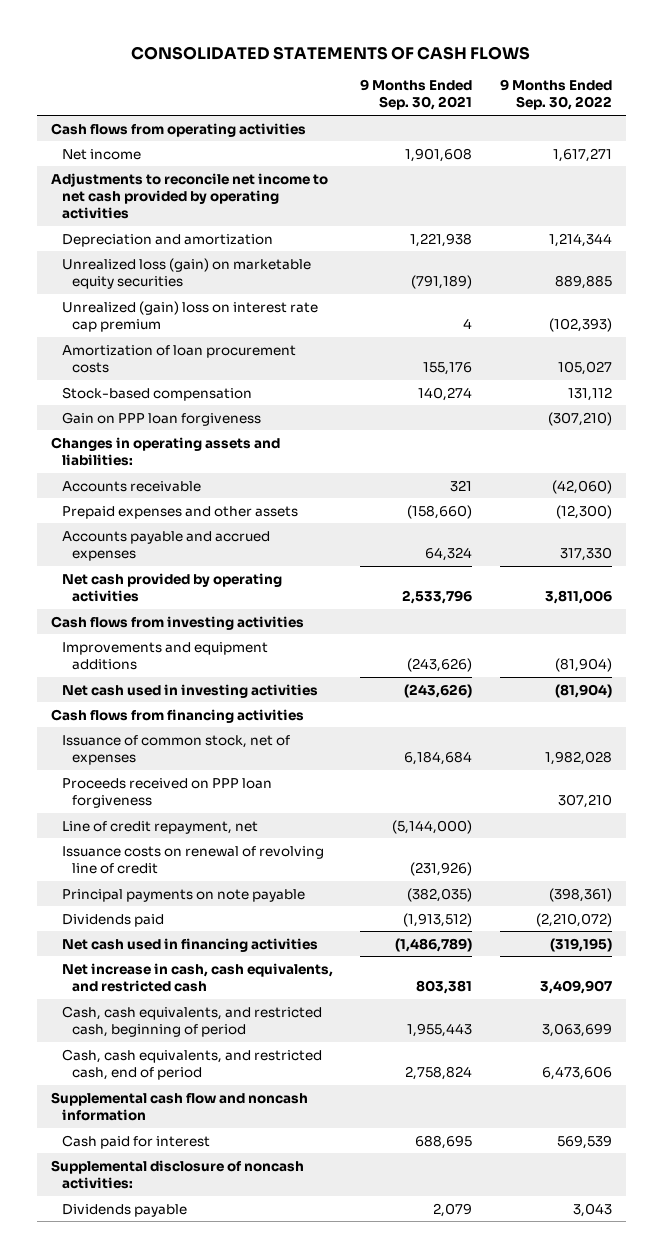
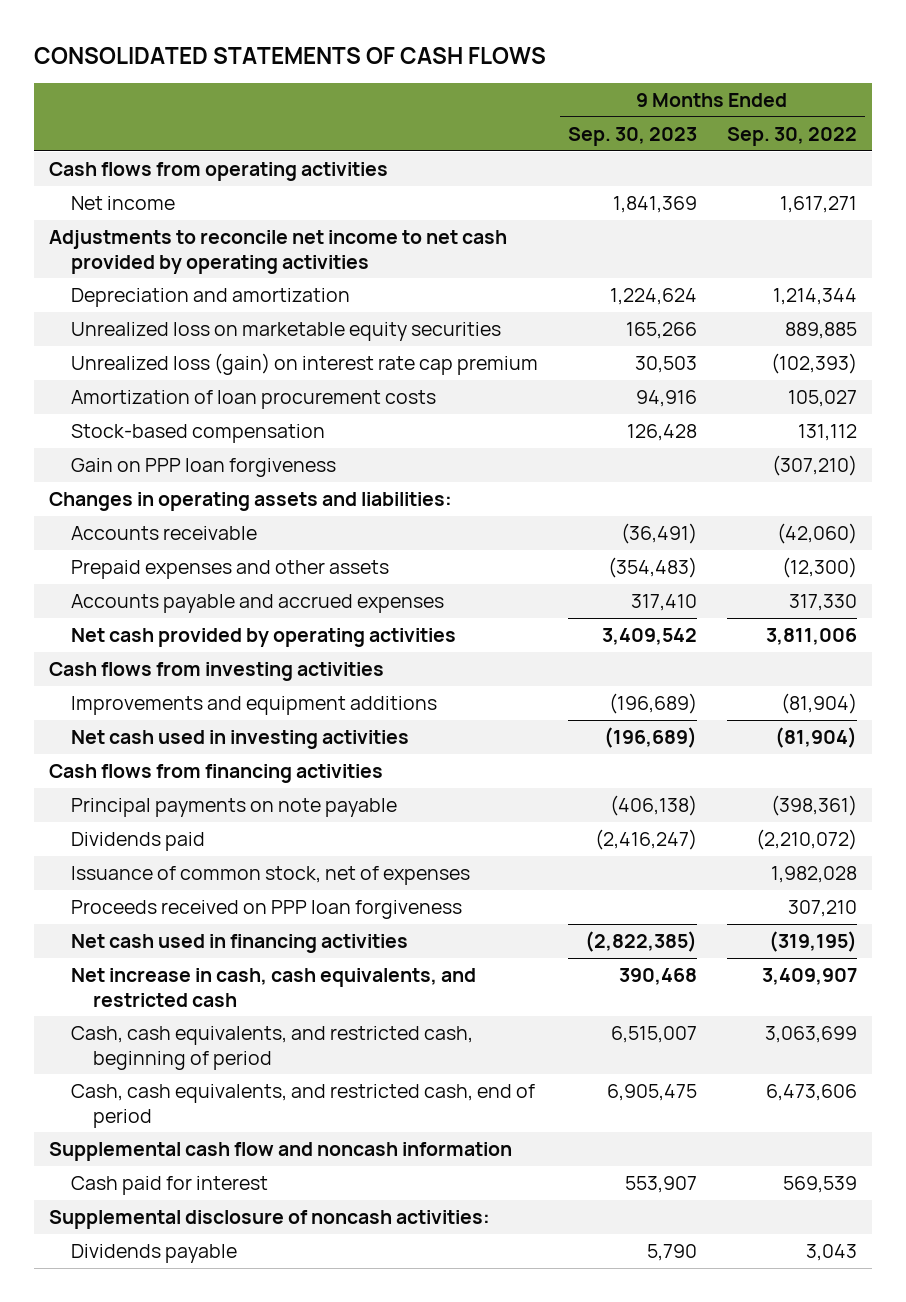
[360,79,473,111] 9 Months Ended Sep. 30, 2021 -> none
none -> [567,126,697,146] Sep. 30, 2023
[61,257,311,290] Unrealized loss (gain) on marketable equity securities -> [70,321,501,341] Unrealized loss on marketable equity securities
[61,300,318,333] Unrealized (gain) loss on interest rate cap premium -> [70,352,538,375] Unrealized loss (gain) on interest rate cap premium
[61,820,258,834] Line of credit repayment, net -> none
[61,845,324,875] Issuance costs on renewal of revolving line of credit -> none
[61,734,290,766] Issuance of common stock, net of expenses -> [70,865,470,885] Issuance of common stock, net of expenses
[61,777,272,809] Proceeds received on PPP loan forgiveness -> [70,899,462,919] Proceeds received on PPP loan forgiveness

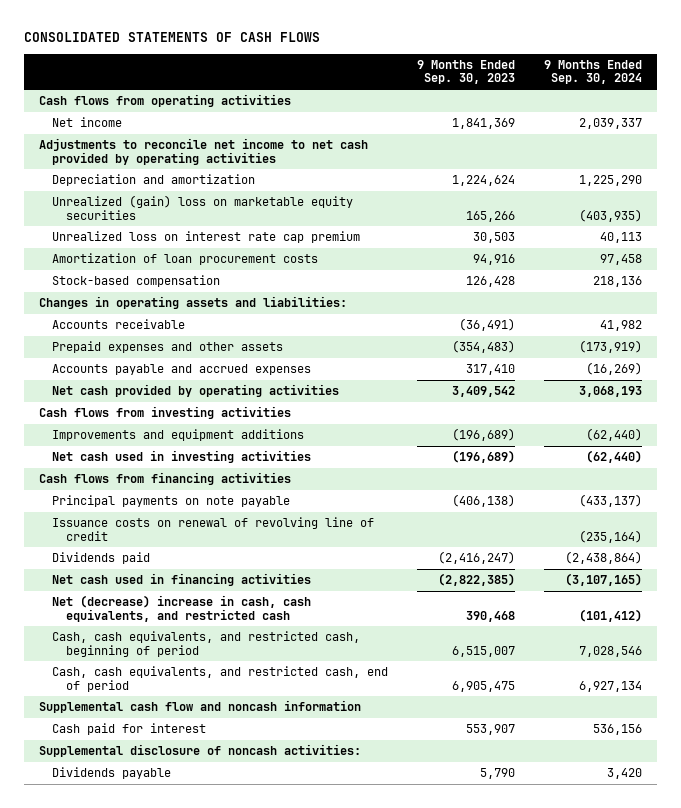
[727,126,858,146] Sep. 30, 2022 -> none
none -> [544,59,643,85] 9 Months Ended Sep. 30, 2024
[70,321,501,341] Unrealized loss on marketable equity securities -> [52,195,354,220] Unrealized (gain) loss on marketable equity securities
[70,352,538,375] Unrealized loss (gain) on interest rate cap premium -> [52,231,361,244] Unrealized loss on interest rate cap premium
[70,457,336,477] Gain on PPP loan forgiveness -> none
none -> [52,517,375,541] Issuance costs on renewal of revolving line of credit
[70,865,470,885] Issuance of common stock, net of expenses -> none
[70,899,462,919] Proceeds received on PPP loan forgiveness -> none
[70,967,476,1007] Net increase in cash, cash equivalents, and restricted cash -> [52,595,312,622] Net (decrease) increase in cash, cash equivalents, and restricted cash

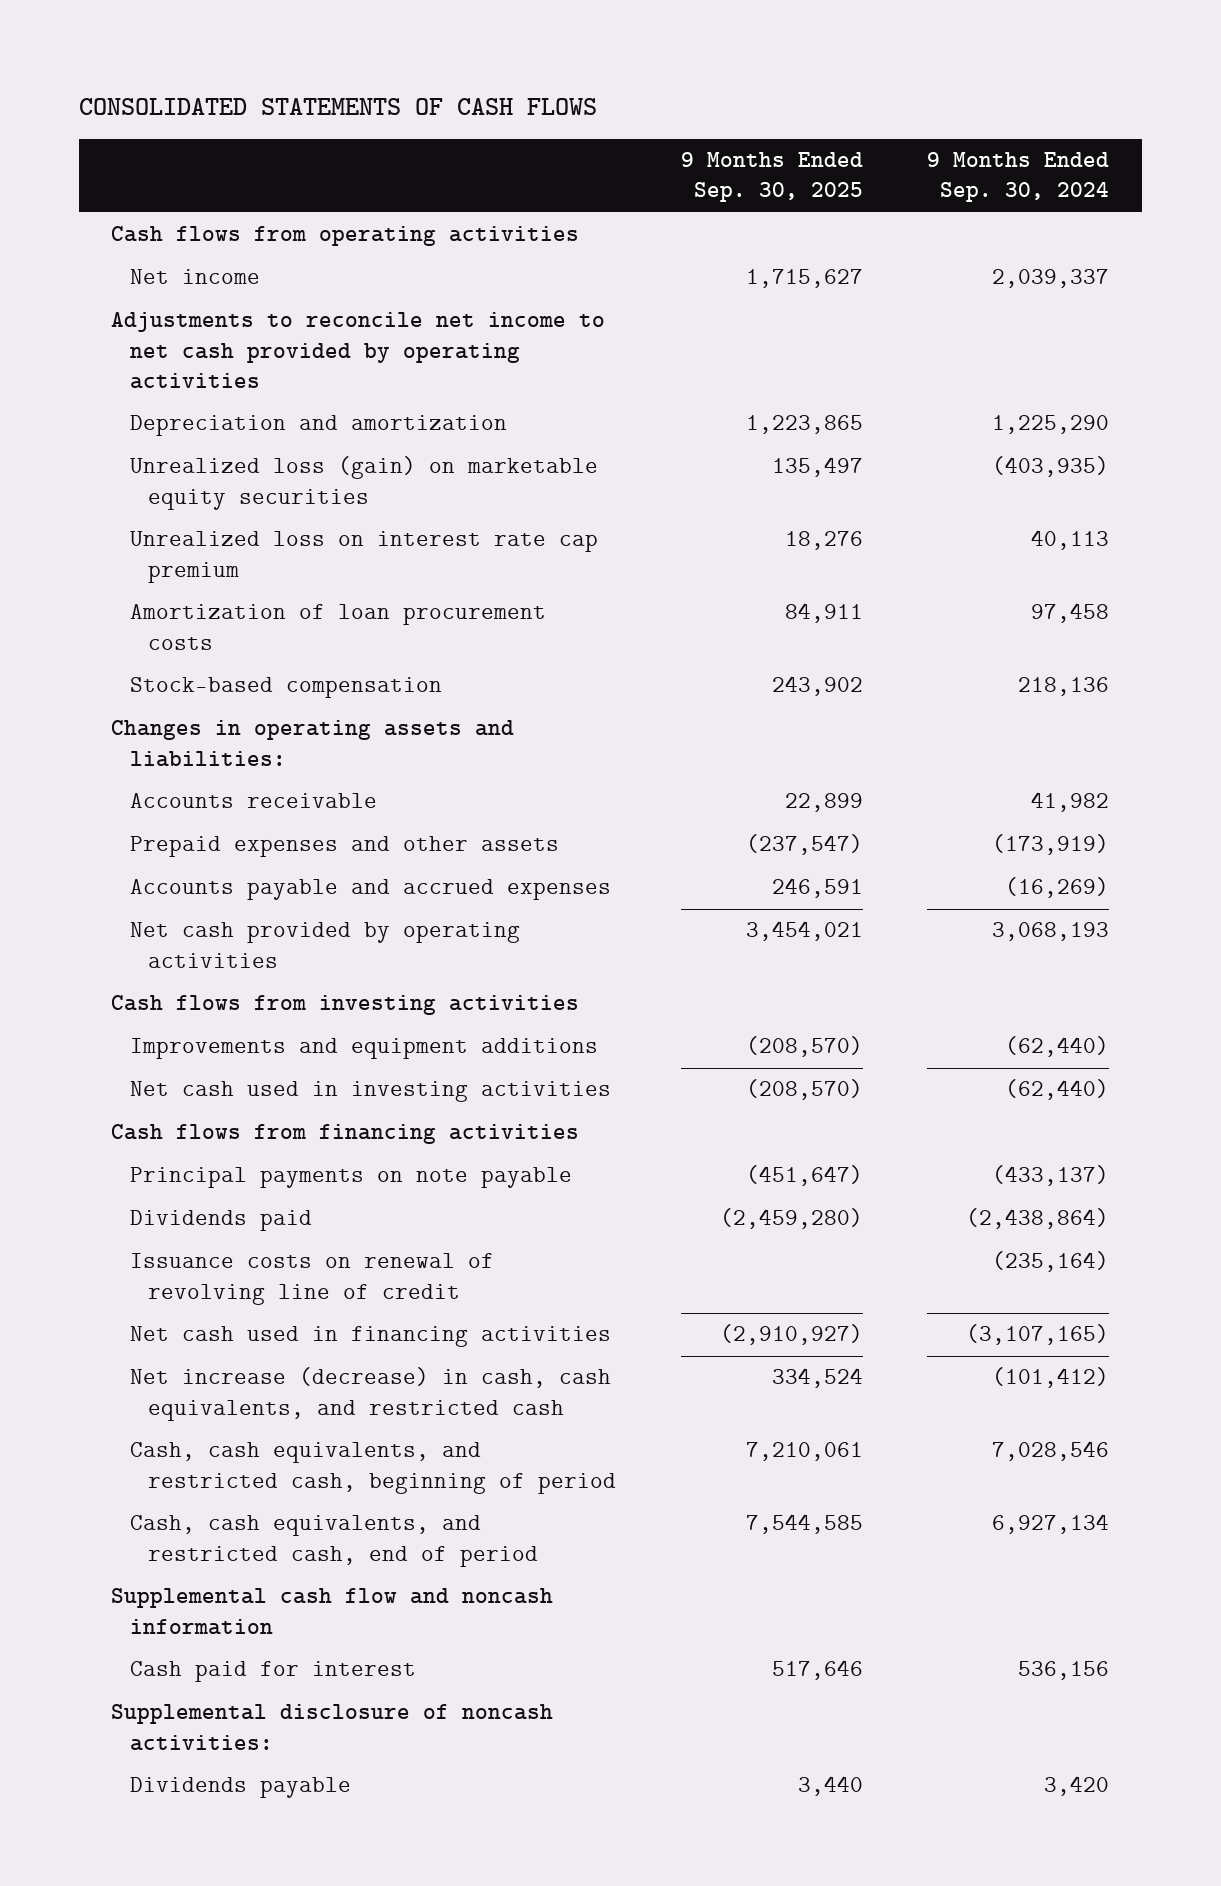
[417,59,516,85] 9 Months Ended Sep. 30, 2023 -> none
none -> [680,152,863,203] 9 Months Ended Sep. 30, 2025
[52,195,354,220] Unrealized (gain) loss on marketable equity securities -> [129,456,598,510] Unrealized loss (gain) on marketable equity securities
[52,517,375,541] Issuance costs on renewal of revolving line of credit -> [129,1253,494,1305] Issuance costs on renewal of revolving line of credit
[52,595,312,622] Net (decrease) increase in cash, cash equivalents, and restricted cash -> [129,1367,611,1421] Net increase (decrease) in cash, cash equivalents, and restricted cash

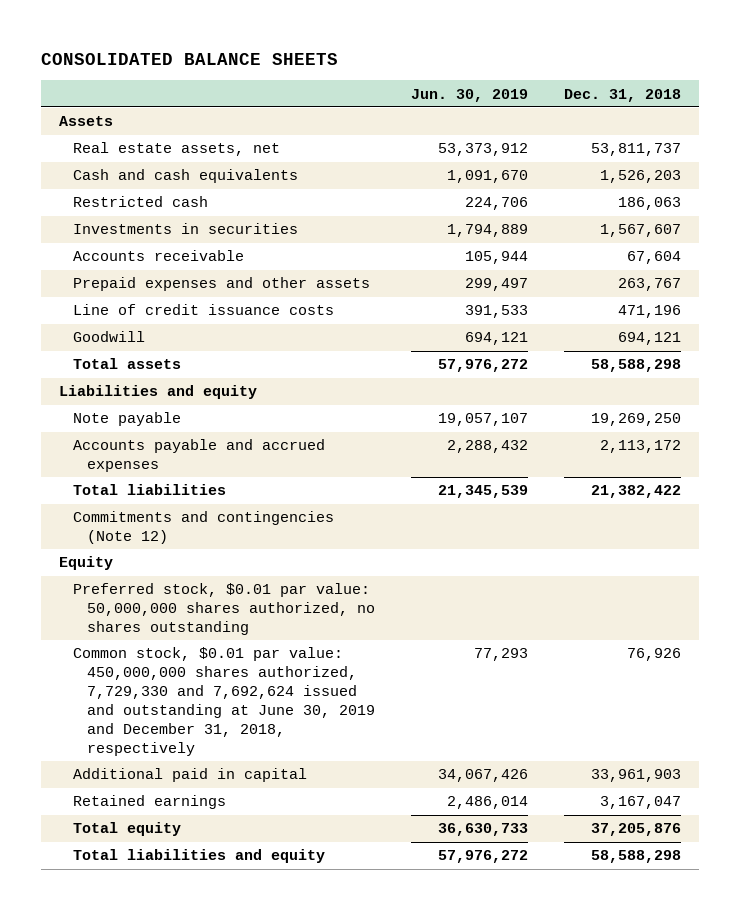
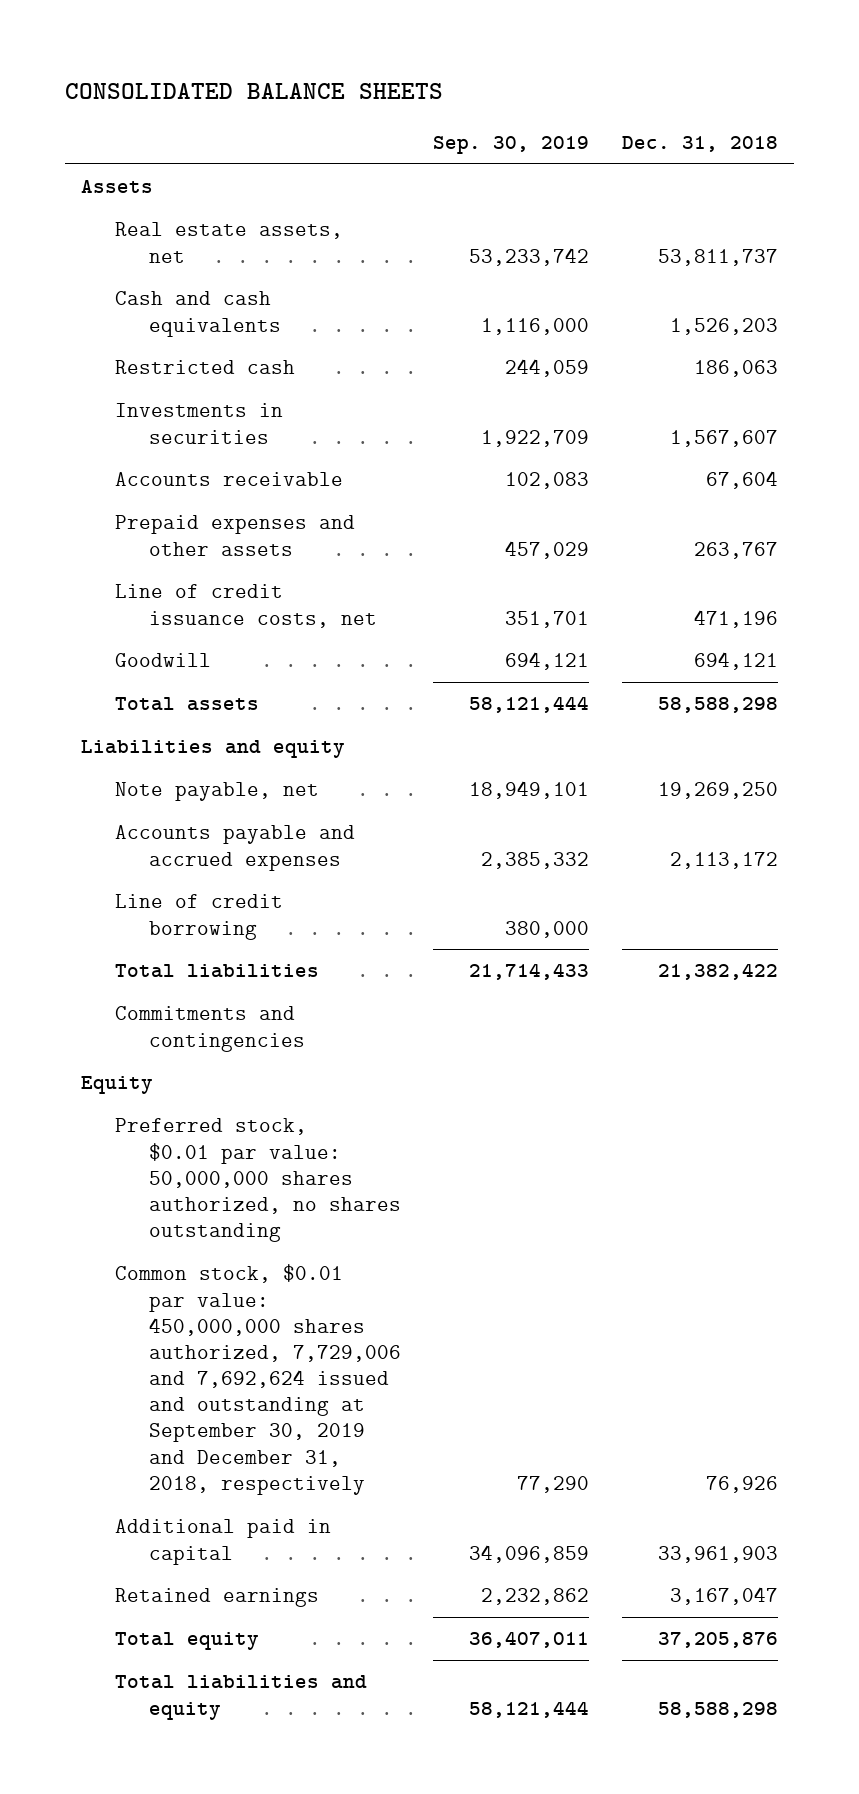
[411,88,529,102] Jun. 30, 2019 -> none
none -> [433,135,590,154] Sep. 30, 2019
[73,304,335,316] Line of credit issuance costs -> [114,584,377,628] Line of credit issuance costs, net
[73,412,182,427] Note payable -> [114,782,319,802] Note payable, net
none -> [114,894,283,940] Line of credit borrowing
[73,511,335,545] Commitments and contingencies (Note 12) -> [114,1006,305,1052] Commitments and contingencies
[73,647,376,756] Common stock, $0.01 par value: 450,000,000 shares authorized, 7,729,330 and 7,692,624 issued and outstanding at June 30, 2019 and December 31, 2018, respectively -> [114,1264,401,1495] Common stock, $0.01 par value: 450,000,000 shares authorized, 7,729,006 and 7,692,624 issued and outstanding at September 30, 2019 and December 31, 2018, respectively

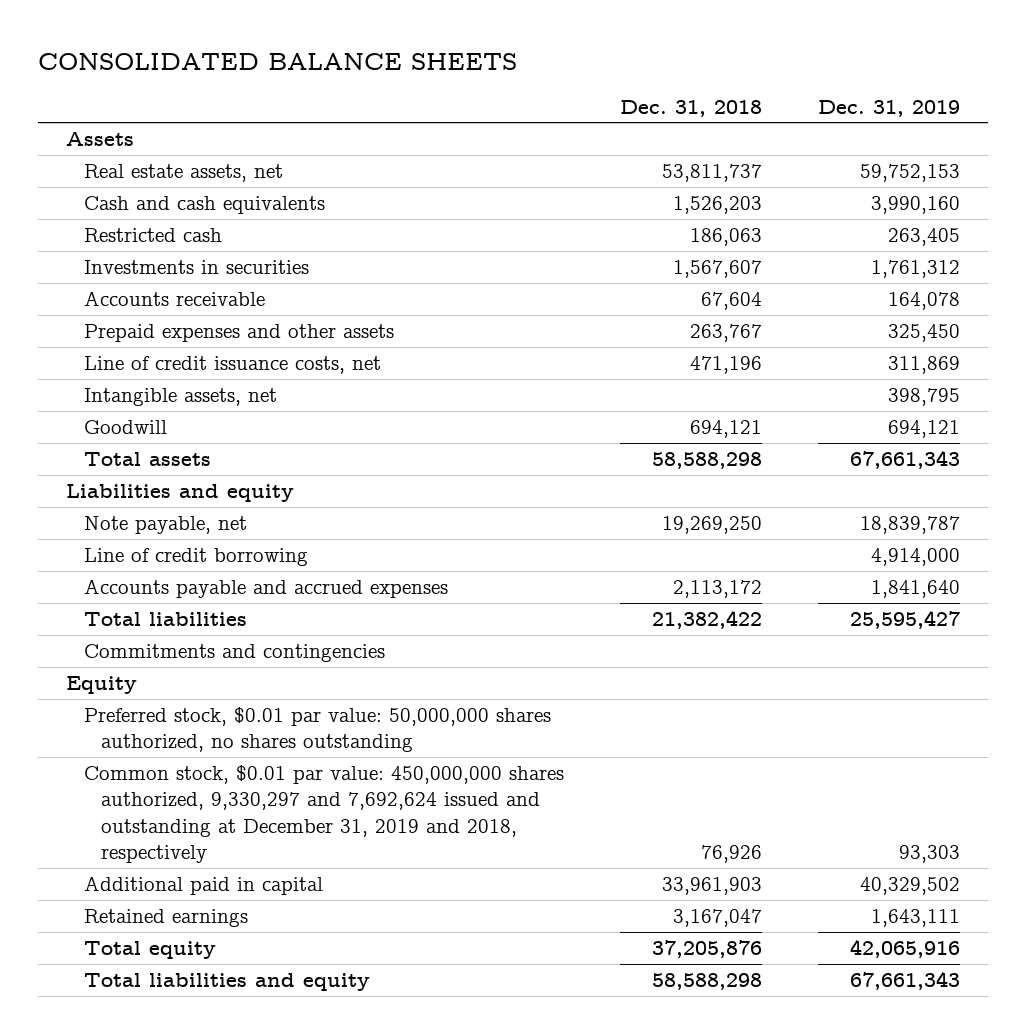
[433,135,590,154] Sep. 30, 2019 -> none
none -> [817,99,960,117] Dec. 31, 2019
none -> [83,387,277,406] Intangible assets, net
[114,825,355,871] Accounts payable and accrued expenses -> [83,578,448,598] Accounts payable and accrued expenses
[114,1264,401,1495] Common stock, $0.01 par value: 450,000,000 shares authorized, 7,729,006 and 7,692,624 issued and outstanding at September 30, 2019 and December 31, 2018, respectively -> [83,764,564,864] Common stock, $0.01 par value: 450,000,000 shares authorized, 9,330,297 and 7,692,624 issued and outstanding at December 31, 2019 and 2018, respectively

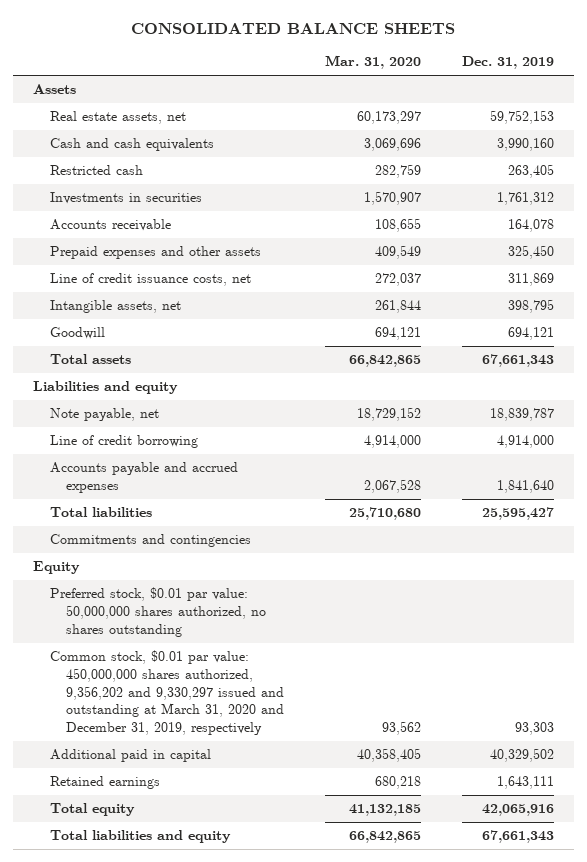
[619,99,762,117] Dec. 31, 2018 -> none
none -> [324,55,421,70] Mar. 31, 2020
[83,764,564,864] Common stock, $0.01 par value: 450,000,000 shares authorized, 9,330,297 and 7,692,624 issued and outstanding at December 31, 2019 and 2018, respectively -> [49,650,285,735] Common stock, $0.01 par value: 450,000,000 shares authorized, 9,356,202 and 9,330,297 issued and outstanding at March 31, 2020 and December 31, 2019, respectively

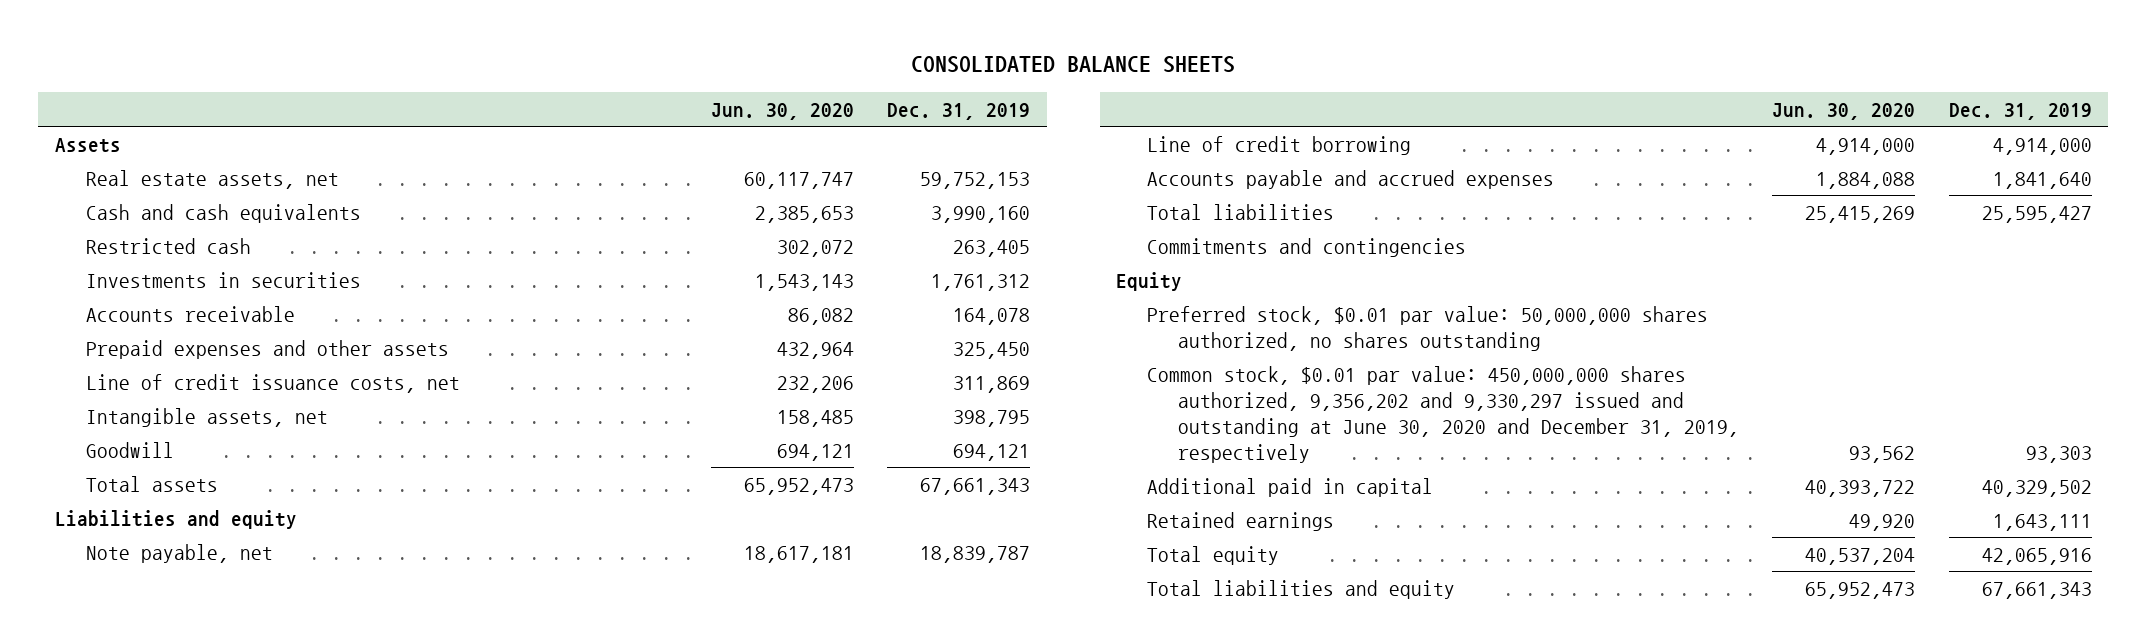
[324,55,421,70] Mar. 31, 2020 -> none
none -> [710,102,854,120] Jun. 30, 2020
[49,650,285,735] Common stock, $0.01 par value: 450,000,000 shares authorized, 9,356,202 and 9,330,297 issued and outstanding at March 31, 2020 and December 31, 2019, respectively -> [1147,365,1739,463] Common stock, $0.01 par value: 450,000,000 shares authorized, 9,356,202 and 9,330,297 issued and outstanding at June 30, 2020 and December 31, 2019, respectively

